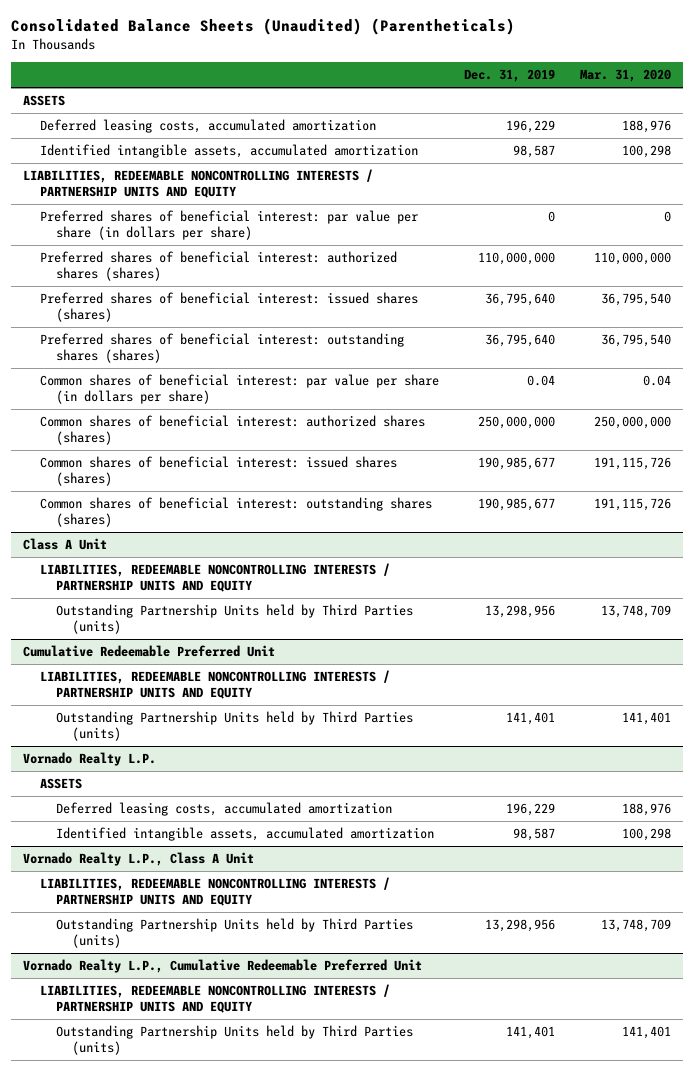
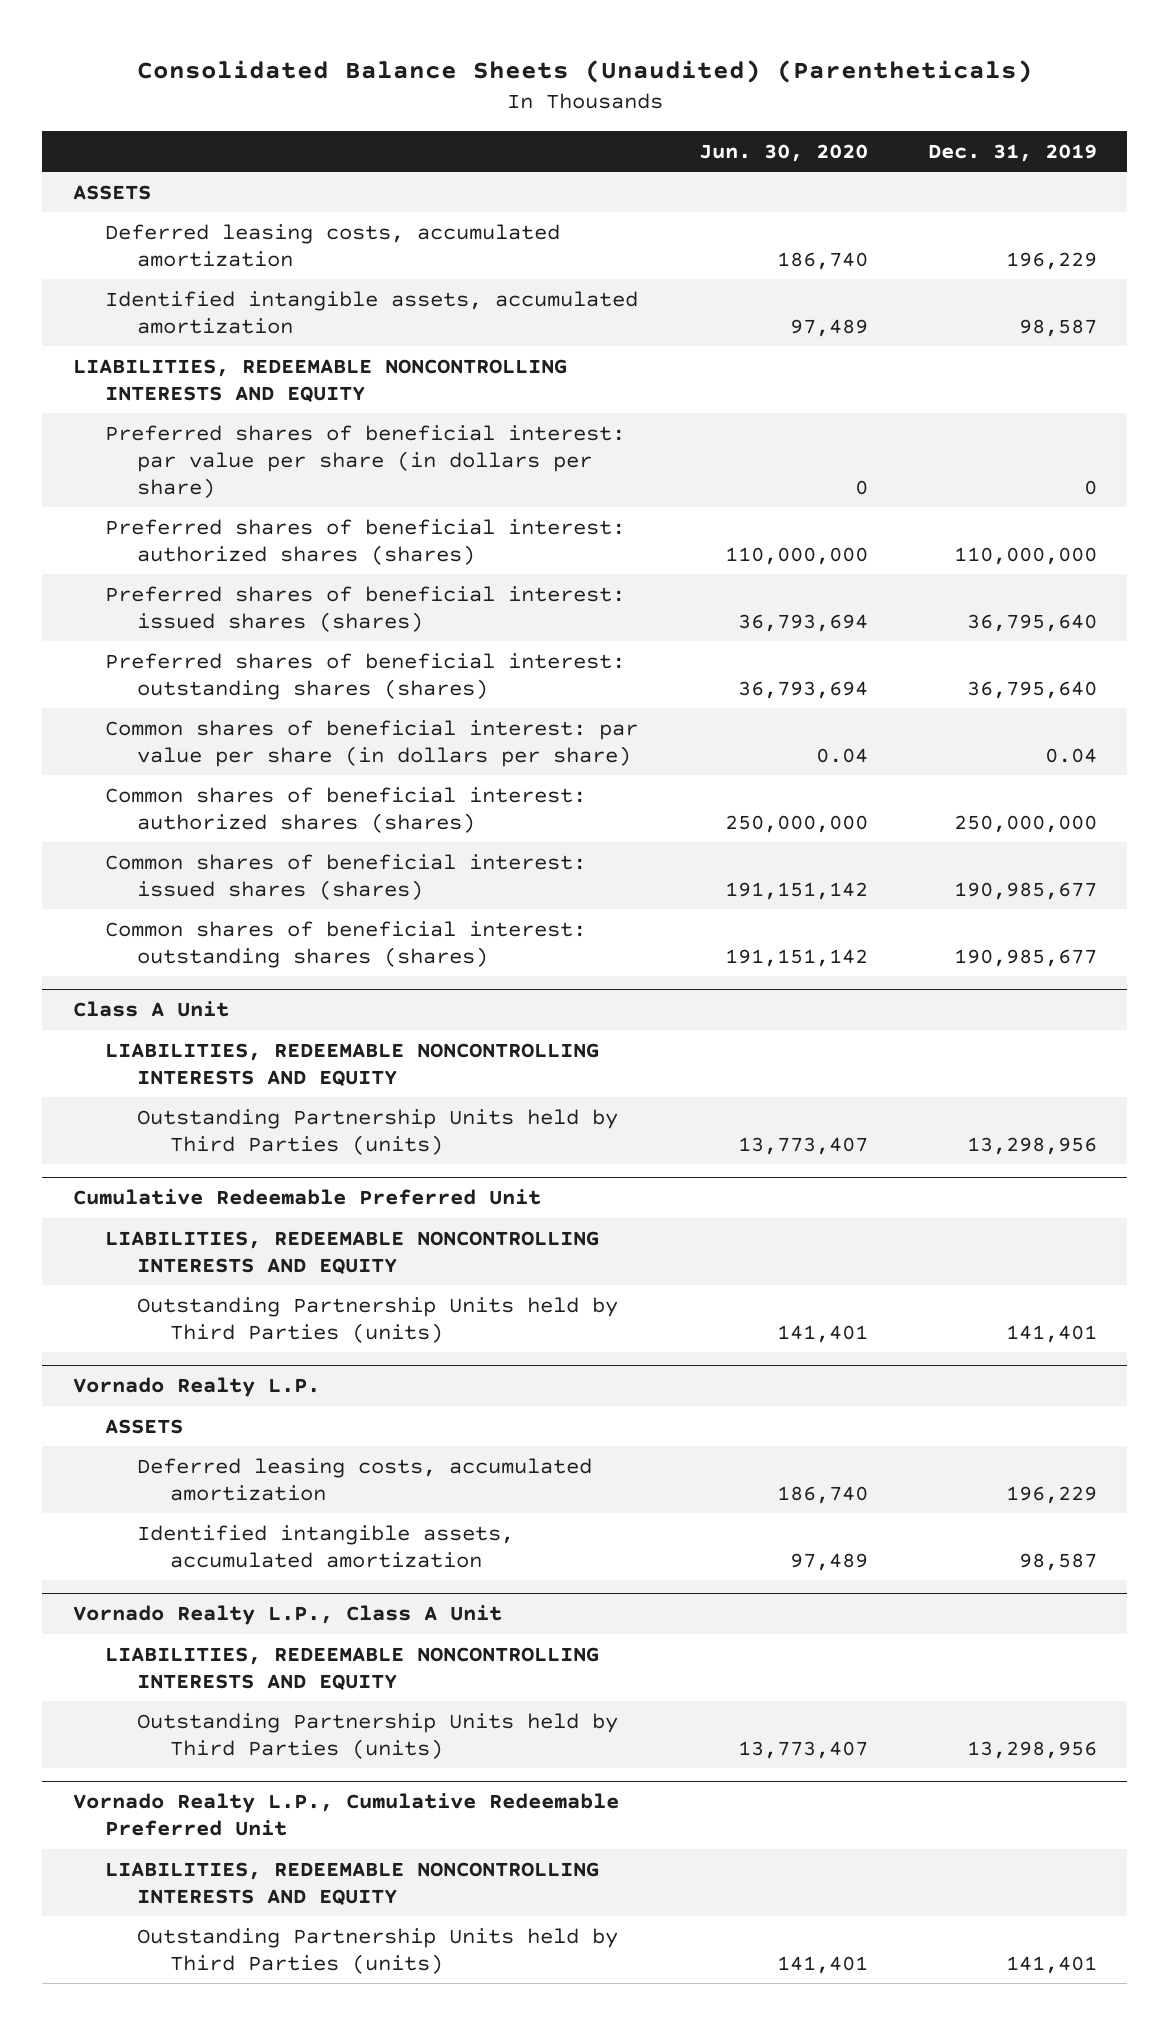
[579,69,671,83] Mar. 31, 2020 -> none
none -> [698,143,868,162] Jun. 30, 2020
[23,169,374,198] LIABILITIES, REDEEMABLE NONCONTROLLING INTERESTS / PARTNERSHIP UNITS AND EQUITY -> [72,358,567,402] LIABILITIES, REDEEMABLE NONCONTROLLING INTERESTS AND EQUITY
[39,563,390,592] LIABILITIES, REDEEMABLE NONCONTROLLING INTERESTS / PARTNERSHIP UNITS AND EQUITY -> [105,1042,600,1086] LIABILITIES, REDEEMABLE NONCONTROLLING INTERESTS AND EQUITY
[39,670,390,699] LIABILITIES, REDEEMABLE NONCONTROLLING INTERESTS / PARTNERSHIP UNITS AND EQUITY -> [105,1230,600,1274] LIABILITIES, REDEEMABLE NONCONTROLLING INTERESTS AND EQUITY
[39,877,390,906] LIABILITIES, REDEEMABLE NONCONTROLLING INTERESTS / PARTNERSHIP UNITS AND EQUITY -> [105,1646,600,1690] LIABILITIES, REDEEMABLE NONCONTROLLING INTERESTS AND EQUITY
[39,984,390,1013] LIABILITIES, REDEEMABLE NONCONTROLLING INTERESTS / PARTNERSHIP UNITS AND EQUITY -> [105,1861,600,1905] LIABILITIES, REDEEMABLE NONCONTROLLING INTERESTS AND EQUITY

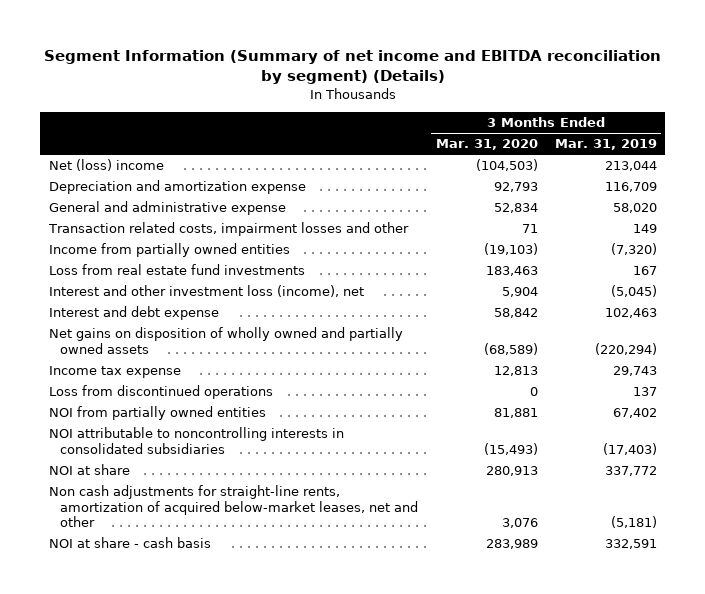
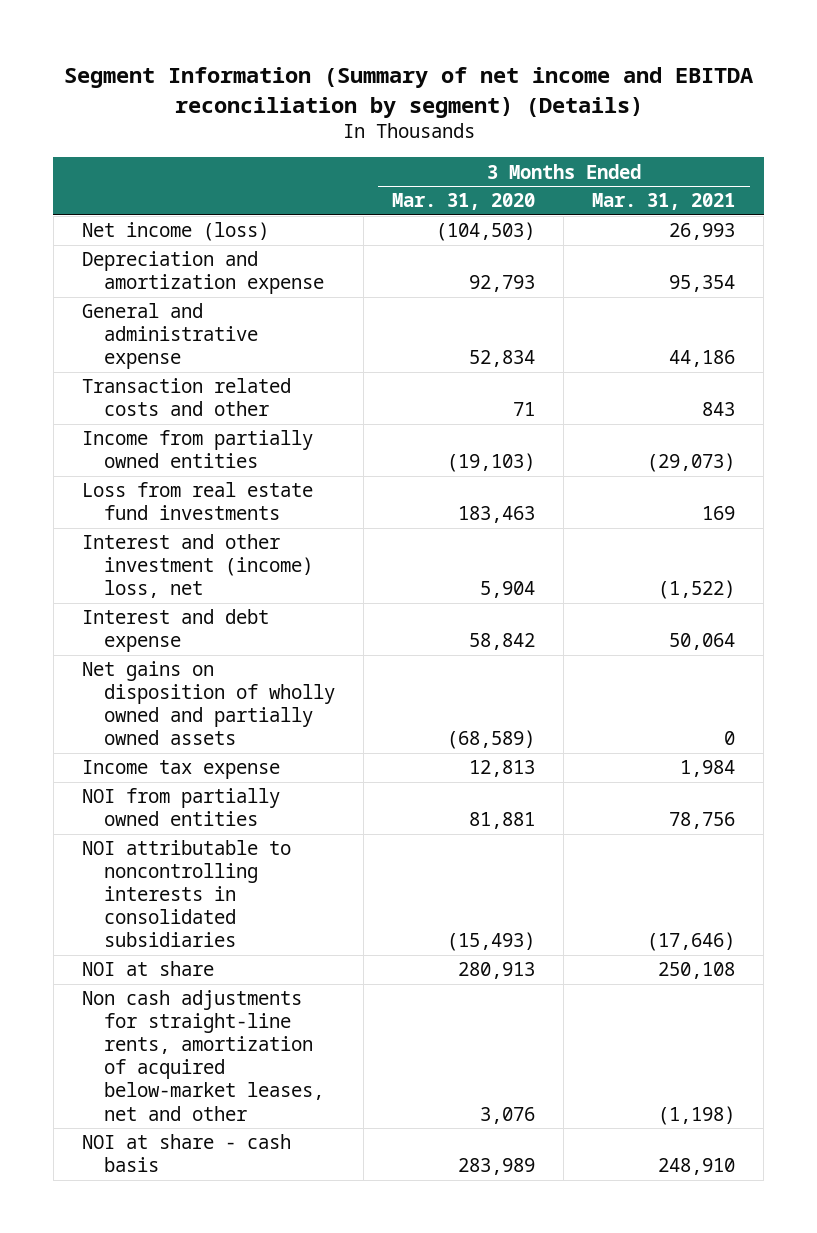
[554,139,657,151] Mar. 31, 2019 -> none
none -> [592,193,736,211] Mar. 31, 2021
[48,159,164,172] Net (loss) income -> [81,222,269,242] Net income (loss)
[47,222,409,237] Transaction related costs, impairment losses and other -> [81,378,291,417] Transaction related costs and other
[48,285,364,298] Interest and other investment loss (income), net -> [81,534,314,599] Interest and other investment (income) loss, net
[48,385,273,400] Loss from discontinued operations -> none

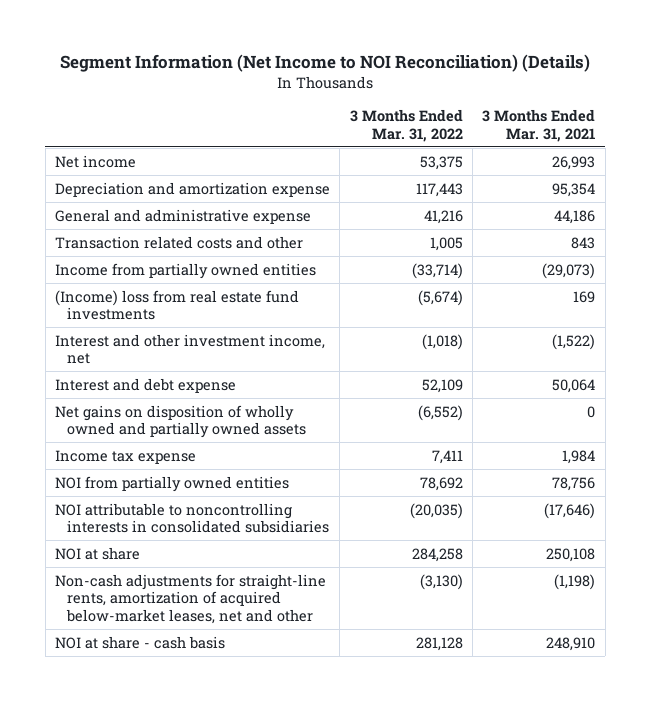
[63,66,753,118] Segment Information (Summary of net income and EBITDA reconciliation by segment) (Details) -> [60,54,591,73] Segment Information (Net Income to NOI Reconciliation) (Details)
[392,193,536,211] Mar. 31, 2020 -> none
none -> [349,109,463,143] 3 Months Ended Mar. 31, 2022
[81,222,269,242] Net income (loss) -> [55,154,137,168] Net income
[81,482,313,521] Loss from real estate fund investments -> [55,289,300,321] (Income) loss from real estate fund investments
[81,534,314,599] Interest and other investment (income) loss, net -> [55,333,326,365] Interest and other investment income, net
[81,990,325,1121] Non cash adjustments for straight-line rents, amortization of acquired below-market leases, net and other -> [55,573,327,624] Non-cash adjustments for straight-line rents, amortization of acquired below-market leases, net and other

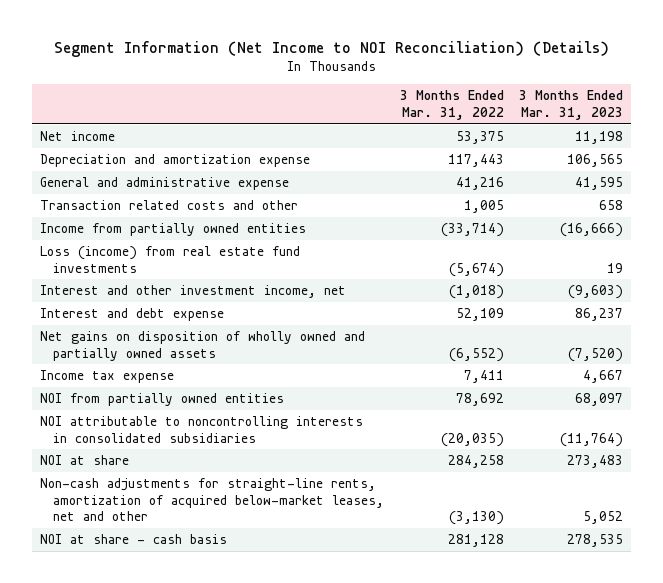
[482,109,596,143] 3 Months Ended Mar. 31, 2021 -> none
none -> [519,90,624,121] 3 Months Ended Mar. 31, 2023
[55,289,300,321] (Income) loss from real estate fund investments -> [39,246,300,273] Loss (income) from real estate fund investments

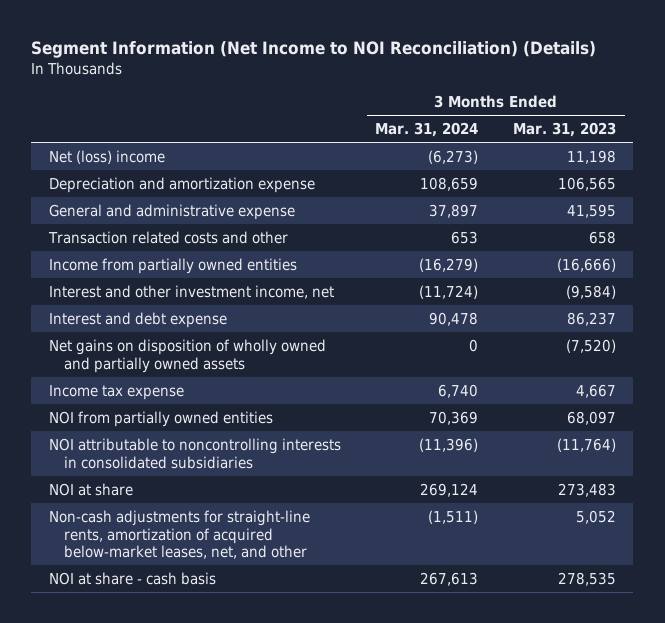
[399,90,504,121] 3 Months Ended Mar. 31, 2022 -> none
none -> [375,122,479,138] Mar. 31, 2024
[39,131,115,142] Net income -> [48,149,165,164] Net (loss) income
[39,246,300,273] Loss (income) from real estate fund investments -> none
[568,285,624,300] (9,603) -> [565,284,616,299] (9,584)
[39,478,384,522] Non-cash adjustments for straight-line rents, amortization of acquired below-market leases, net and other -> [48,509,310,560] Non-cash adjustments for straight-line rents, amortization of acquired below-market leases, net, and other

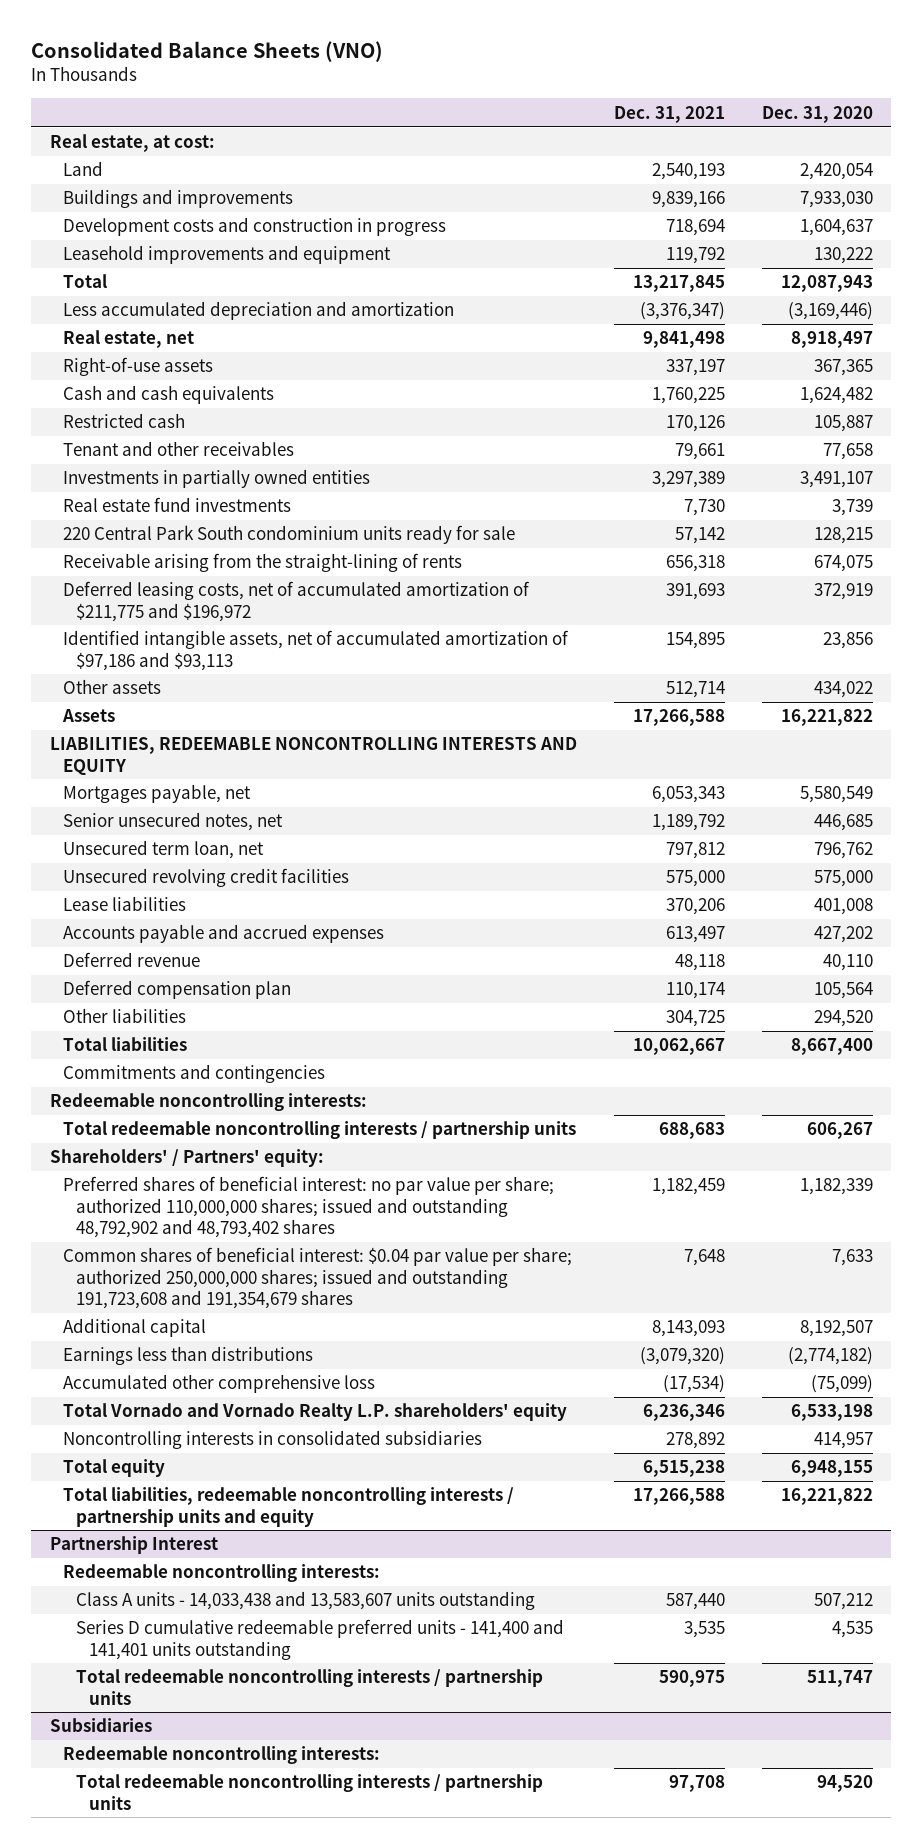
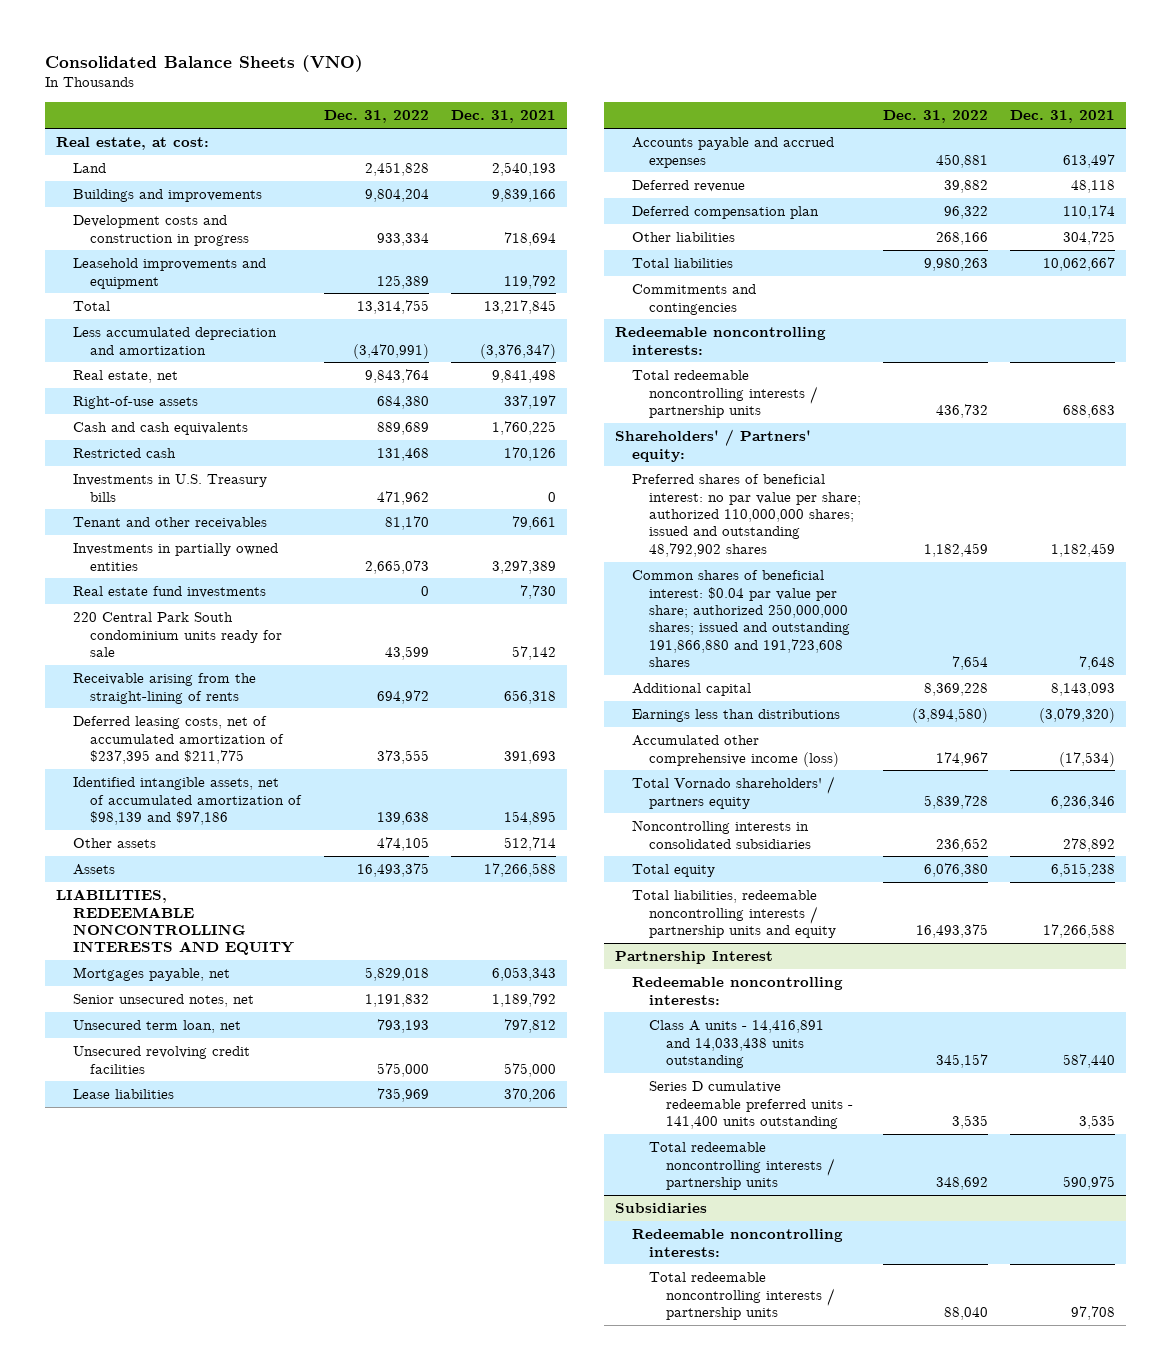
[761,105,873,123] Dec. 31, 2020 -> none
none -> [324,110,430,124] Dec. 31, 2022
none -> [73,474,268,502] Investments in U.S. Treasury bills
[62,581,530,622] Deferred leasing costs, net of accumulated amortization of $211,775 and $196,972 -> [73,716,285,764] Deferred leasing costs, net of accumulated amortization of $237,395 and $211,775
[62,630,569,671] Identified intangible assets, net of accumulated amortization of $97,186 and $93,113 -> [73,777,303,825] Identified intangible assets, net of accumulated amortization of $98,139 and $97,186
[62,1176,554,1238] Preferred shares of beneficial interest: no par value per share; authorized 110,000,000 shares; issued and outstanding 48,792,902 and 48,793,402 shares -> [631,474,862,557] Preferred shares of beneficial interest: no par value per share; authorized 110,000,000 shares; issued and outstanding 48,792,902 shares
[62,1247,572,1309] Common shares of beneficial interest: $0.04 par value per share; authorized 250,000,000 shares; issued and outstanding 191,723,608 and 191,354,679 shares -> [631,570,851,668] Common shares of beneficial interest: $0.04 par value per share; authorized 250,000,000 shares; issued and outstanding 191,866,880 and 191,723,608 shares
[62,1374,375,1394] Accumulated other comprehensive loss -> [631,735,840,767] Accumulated other comprehensive income (loss)
[62,1403,567,1422] Total Vornado and Vornado Realty L.P. shareholders' equity -> [631,776,835,809] Total Vornado shareholders' / partners equity
[75,1591,535,1611] Class A units - 14,033,438 and 13,583,607 units outstanding -> [649,1020,825,1068] Class A units - 14,416,891 and 14,033,438 units outstanding
[75,1619,564,1660] Series D cumulative redeemable preferred units - 141,400 and 141,401 units outstanding -> [649,1081,854,1129] Series D cumulative redeemable preferred units - 141,400 units outstanding

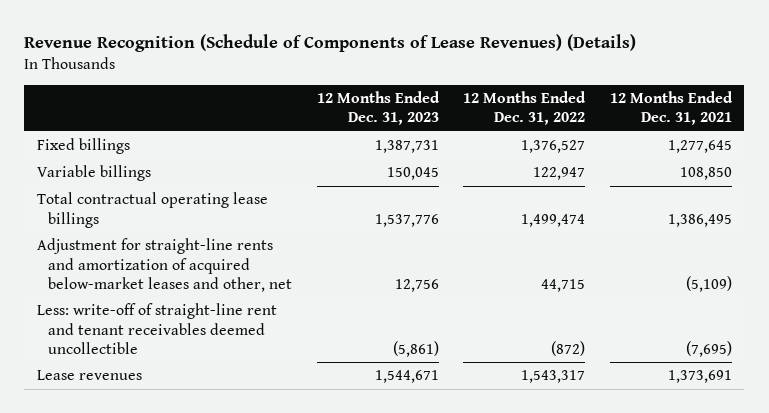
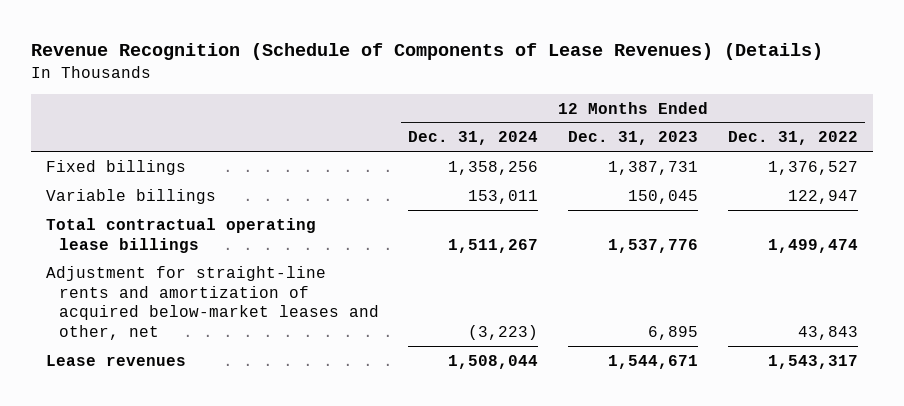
[610,90,734,126] 12 Months Ended Dec. 31, 2021 -> none
none -> [408,131,539,146] Dec. 31, 2024
[36,303,277,354] Less: write-off of straight-line rent and tenant receivables deemed uncollectible -> none
[394,278,439,292] 12,756 -> [648,326,699,341] 6,895
[541,278,586,292] 44,715 -> [798,326,859,341] 43,843

